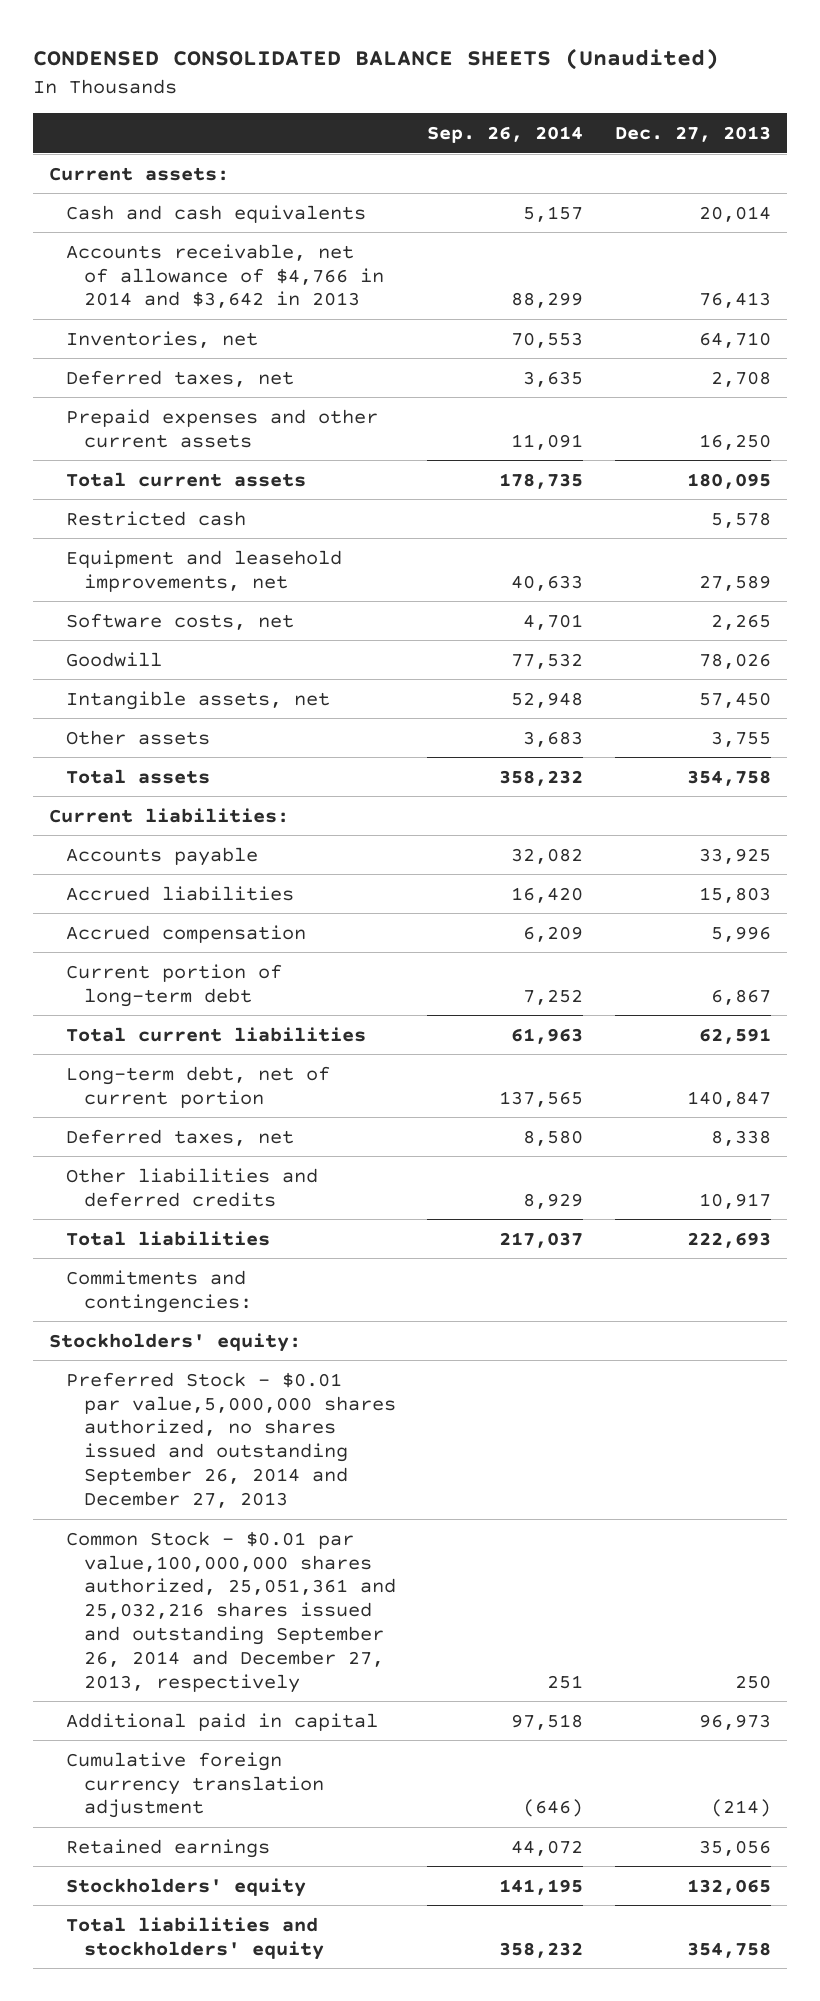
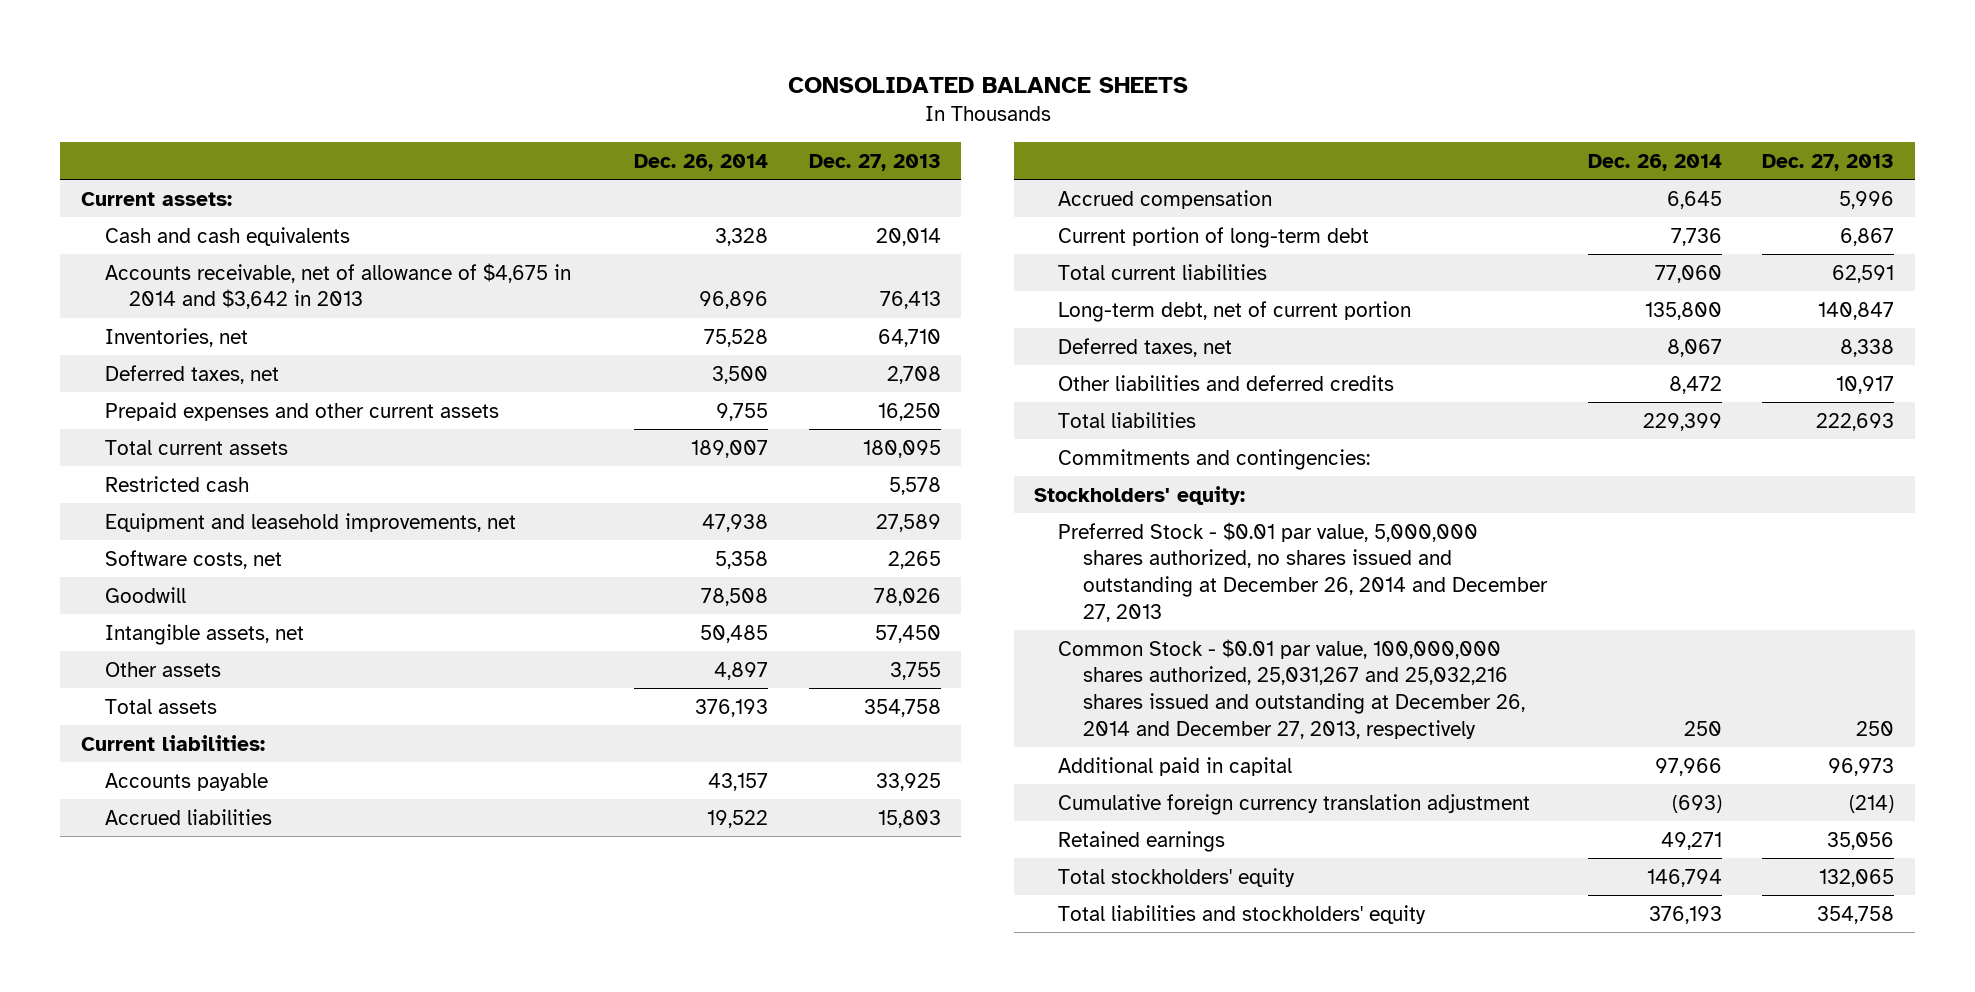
[33,48,720,71] CONDENSED CONSOLIDATED BALANCE SHEETS (Unaudited) -> [787,76,1188,93] CONSOLIDATED BALANCE SHEETS
[427,126,584,144] Sep. 26, 2014 -> none
none -> [633,153,768,171] Dec. 26, 2014
[66,243,384,309] Accounts receivable, net of allowance of $4,766 in 2014 and $3,642 in 2013 -> [104,262,571,310] Accounts receivable, net of allowance of $4,675 in 2014 and $3,642 in 2013
[66,1371,396,1509] Preferred Stock - $0.01 par value,5,000,000 shares authorized, no shares issued and outstanding September 26, 2014 and December 27, 2013 -> [1058,521,1548,622] Preferred Stock - $0.01 par value, 5,000,000 shares authorized, no shares issued and outstanding at December 26, 2014 and December 27, 2013
[66,1530,396,1693] Common Stock - $0.01 par value,100,000,000 shares authorized, 25,051,361 and 25,032,216 shares issued and outstanding September 26, 2014 and December 27, 2013, respectively -> [1058,638,1525,739] Common Stock - $0.01 par value, 100,000,000 shares authorized, 25,031,267 and 25,032,216 shares issued and outstanding at December 26, 2014 and December 27, 2013, respectively
[66,1877,307,1897] Stockholders' equity -> [1058,867,1296,887] Total stockholders' equity

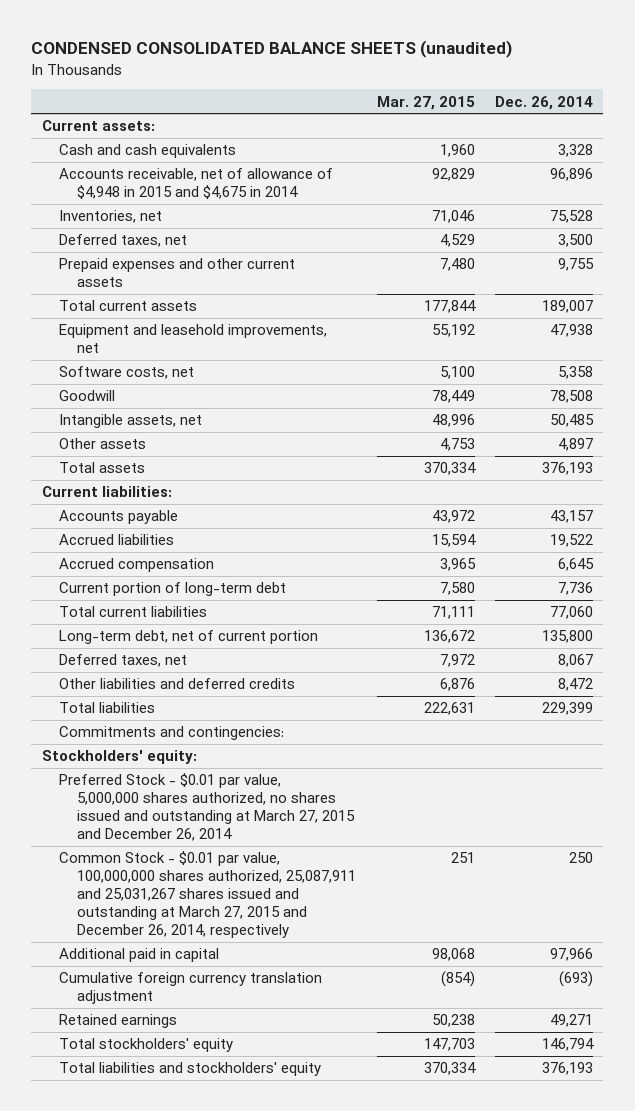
[787,76,1188,93] CONSOLIDATED BALANCE SHEETS -> [31,40,513,59] CONDENSED CONSOLIDATED BALANCE SHEETS (unaudited)
[808,153,941,171] Dec. 27, 2013 -> none
none -> [376,95,475,110] Mar. 27, 2015
[104,262,571,310] Accounts receivable, net of allowance of $4,675 in 2014 and $3,642 in 2013 -> [59,168,334,200] Accounts receivable, net of allowance of $4,948 in 2015 and $4,675 in 2014
[104,475,249,492] Restricted cash -> none
[1058,521,1548,622] Preferred Stock - $0.01 par value, 5,000,000 shares authorized, no shares issued and outstanding at December 26, 2014 and December 27, 2013 -> [59,773,355,842] Preferred Stock - $0.01 par value, 5,000,000 shares authorized, no shares issued and outstanding at March 27, 2015 and December 26, 2014
[1058,638,1525,739] Common Stock - $0.01 par value, 100,000,000 shares authorized, 25,031,267 and 25,032,216 shares issued and outstanding at December 26, 2014 and December 27, 2013, respectively -> [59,851,356,938] Common Stock - $0.01 par value, 100,000,000 shares authorized, 25,087,911 and 25,031,267 shares issued and outstanding at March 27, 2015 and December 26, 2014, respectively

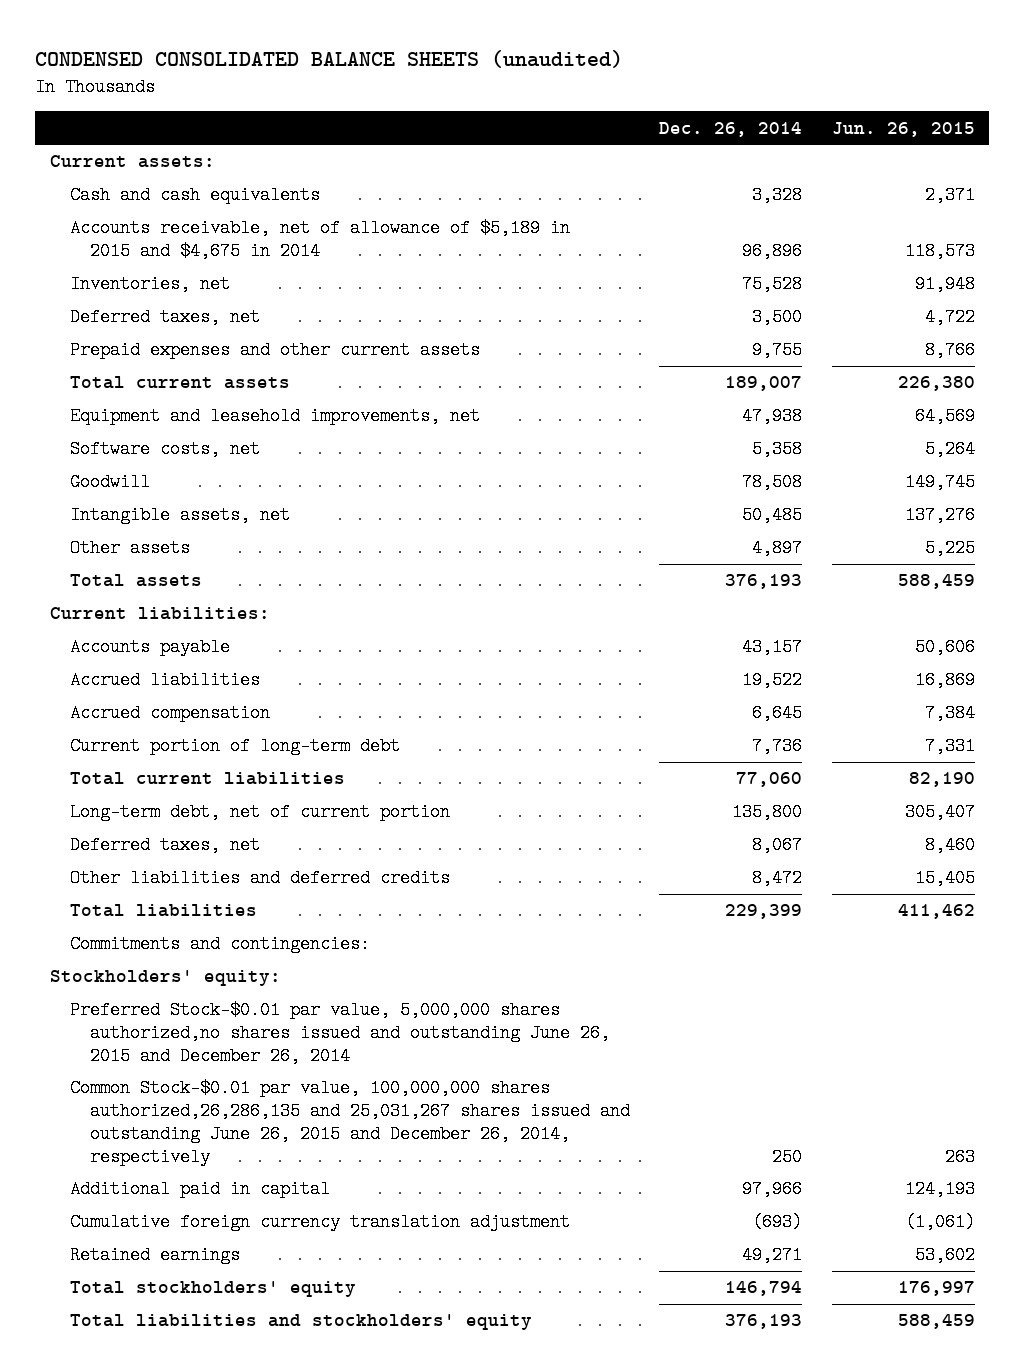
[376,95,475,110] Mar. 27, 2015 -> none
none -> [831,121,975,137] Jun. 26, 2015
[59,168,334,200] Accounts receivable, net of allowance of $4,948 in 2015 and $4,675 in 2014 -> [70,219,571,261] Accounts receivable, net of allowance of $5,189 in 2015 and $4,675 in 2014
[59,773,355,842] Preferred Stock - $0.01 par value, 5,000,000 shares authorized, no shares issued and outstanding at March 27, 2015 and December 26, 2014 -> [70,1001,611,1065] Preferred Stock-$0.01 par value, 5,000,000 shares authorized,no shares issued and outstanding June 26, 2015 and December 26, 2014
[59,851,356,938] Common Stock - $0.01 par value, 100,000,000 shares authorized, 25,087,911 and 25,031,267 shares issued and outstanding at March 27, 2015 and December 26, 2014, respectively -> [70,1079,631,1166] Common Stock-$0.01 par value, 100,000,000 shares authorized,26,286,135 and 25,031,267 shares issued and outstanding June 26, 2015 and December 26, 2014, respectively

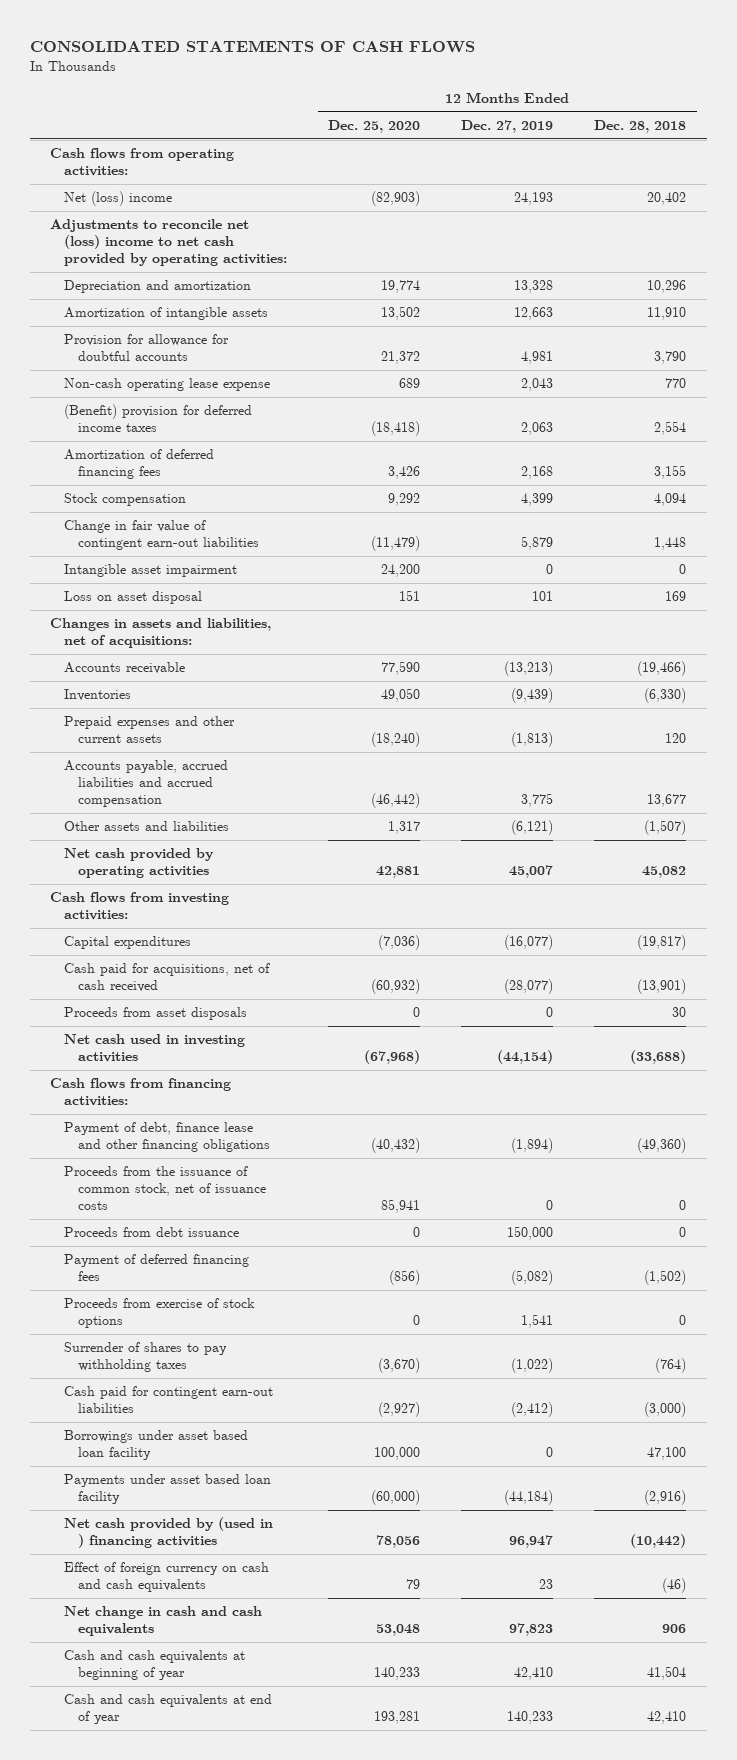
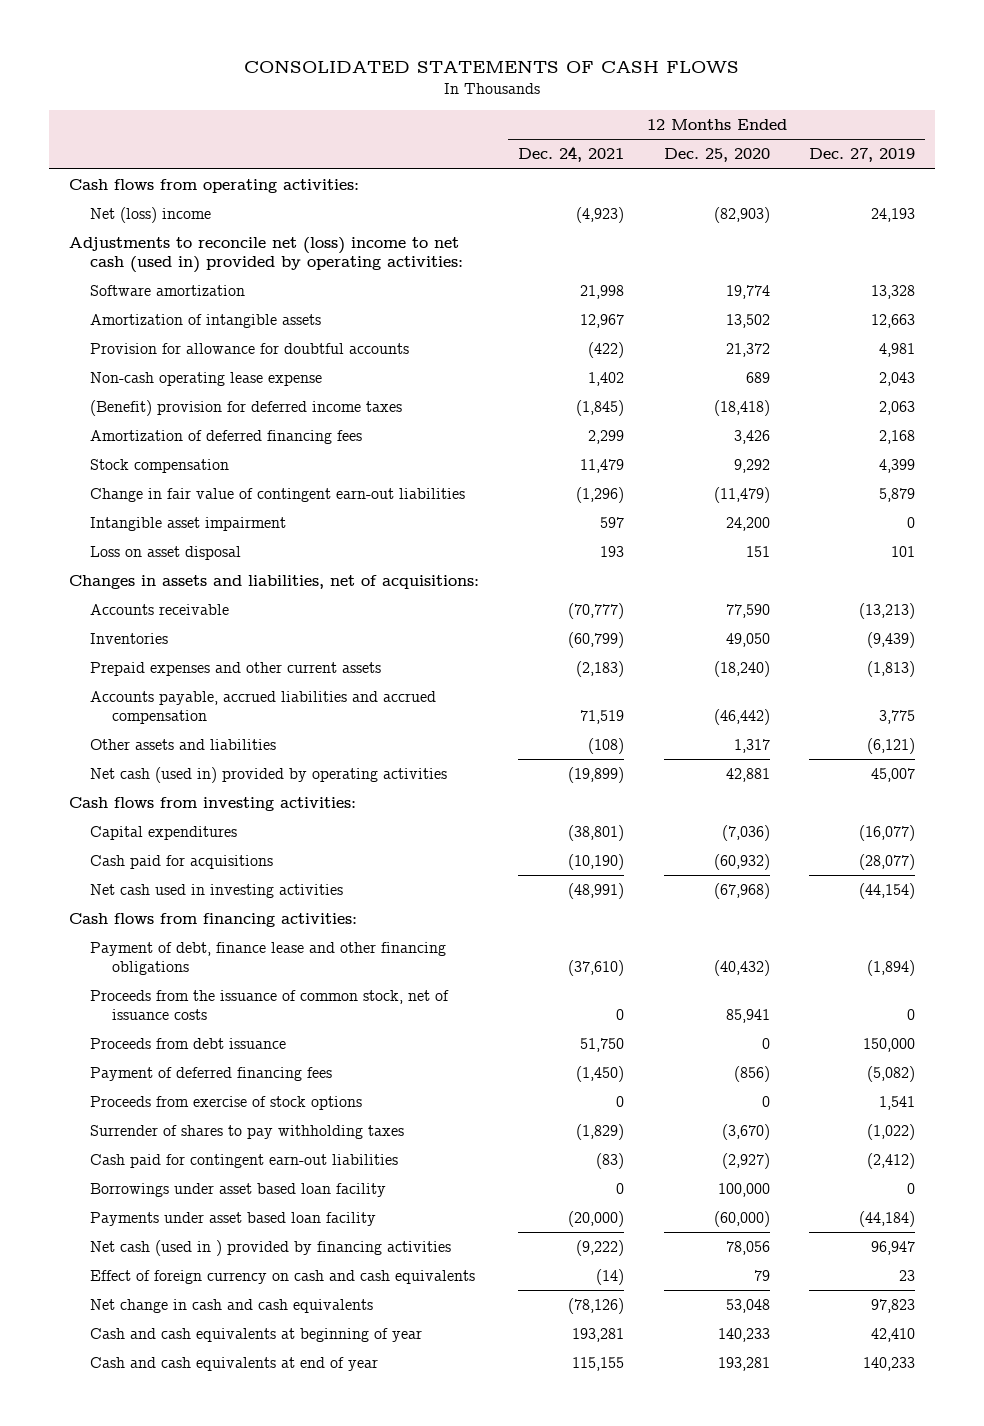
[594,120,687,134] Dec. 28, 2018 -> none
none -> [518,146,625,163] Dec. 24, 2021
[50,219,288,267] Adjustments to reconcile net (loss) income to net cash provided by operating activities: -> [68,237,464,274] Adjustments to reconcile net (loss) income to net cash (used in) provided by operating activities:
[64,280,252,294] Depreciation and amortization -> [90,285,246,297] Software amortization
[64,848,215,879] Net cash provided by operating activities -> [90,767,448,784] Net cash (used in) provided by operating activities
[64,1007,248,1021] Proceeds from asset disposals -> none
[64,963,271,993] Cash paid for acquisitions, net of cash received -> [90,855,274,870] Cash paid for acquisitions
[64,1517,274,1549] Net cash provided by (used in ) financing activities -> [90,1240,452,1257] Net cash (used in ) provided by financing activities

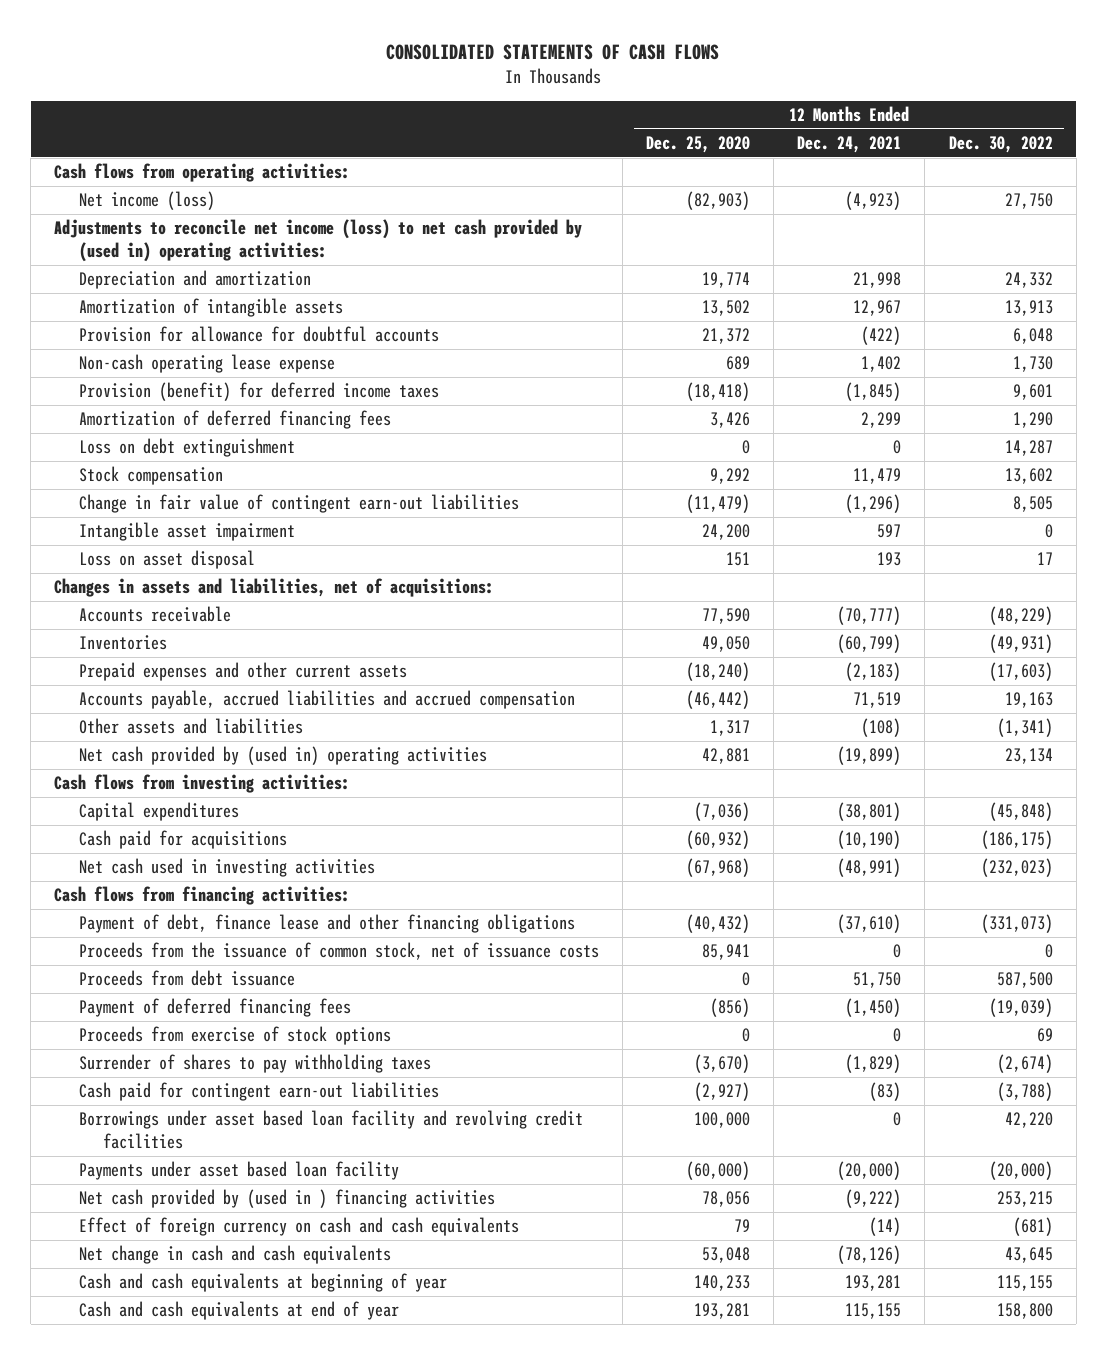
[809,148,916,163] Dec. 27, 2019 -> none
none -> [948,136,1053,154] Dec. 30, 2022
[90,207,212,224] Net (loss) income -> [78,191,215,211] Net income (loss)
[68,237,464,274] Adjustments to reconcile net (loss) income to net cash (used in) provided by operating activities: -> [54,219,583,262] Adjustments to reconcile net income (loss) to net cash provided by (used in) operating activities:
[90,285,246,297] Software amortization -> [78,270,311,290] Depreciation and amortization
[90,400,403,417] (Benefit) provision for deferred income taxes -> [78,382,439,402] Provision (benefit) for deferred income taxes
none -> [78,438,295,458] Loss on debt extinguishment
[90,767,448,784] Net cash (used in) provided by operating activities -> [78,746,487,766] Net cash provided by (used in) operating activities
[90,1183,387,1198] Borrowings under asset based loan facility -> [78,1110,583,1149] Borrowings under asset based loan facility and revolving credit facilities
[90,1240,452,1257] Net cash (used in ) provided by financing activities -> [78,1189,495,1209] Net cash provided by (used in ) financing activities

